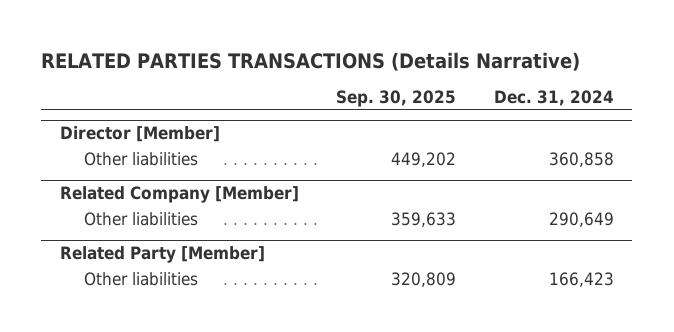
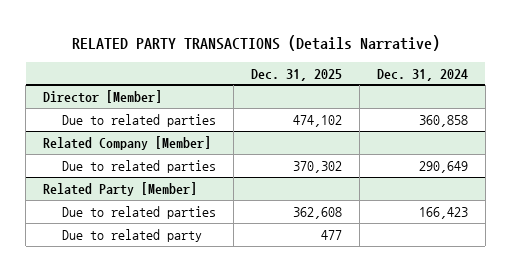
[41,51,581,71] RELATED PARTIES TRANSACTIONS (Details Narrative) -> [71,34,440,51] RELATED PARTY TRANSACTIONS (Details Narrative)
[336,90,457,108] Sep. 30, 2025 -> none
none -> [250,68,342,81] Dec. 31, 2025
[84,151,199,166] Other liabilities -> [61,113,216,127] Due to related parties
[84,211,199,226] Other liabilities -> [61,159,216,173] Due to related parties
[84,271,199,286] Other liabilities -> [61,205,216,219] Due to related parties
none -> [61,228,202,242] Due to related party

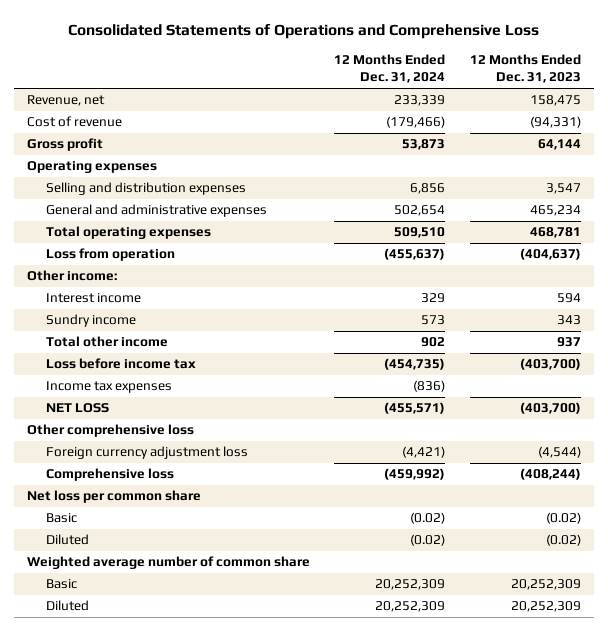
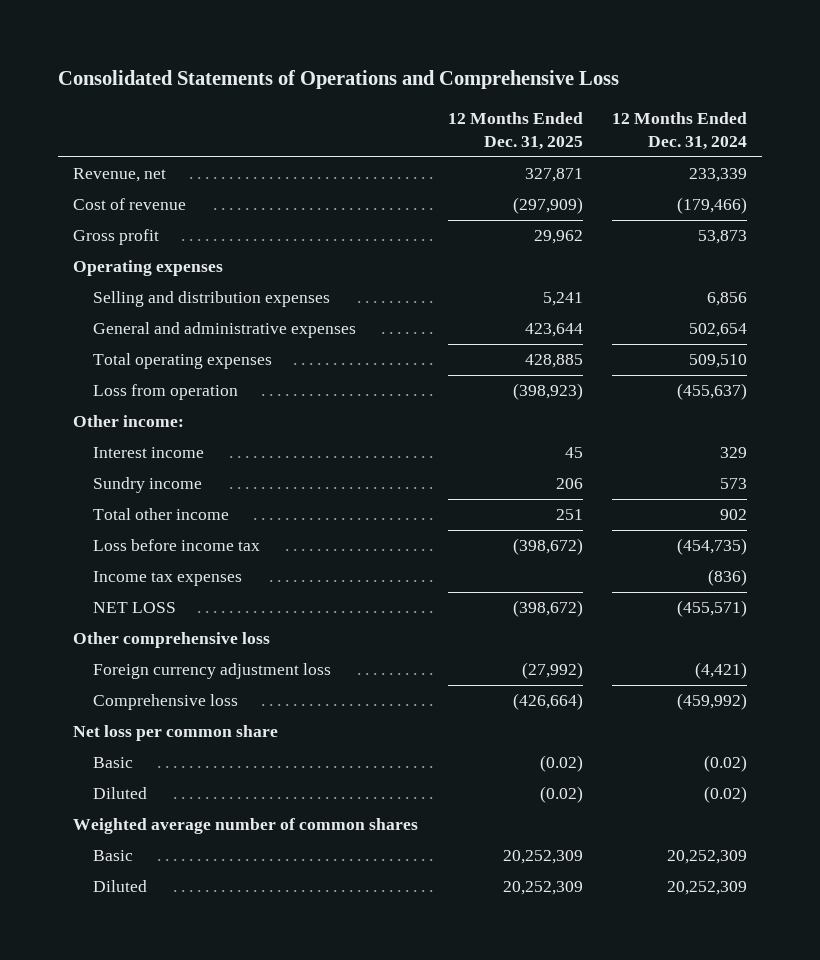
[470,54,582,84] 12 Months Ended Dec. 31, 2023 -> none
none -> [447,112,583,150] 12 Months Ended Dec. 31, 2025
[26,556,310,570] Weighted average number of common share -> [72,818,418,835] Weighted average number of common shares

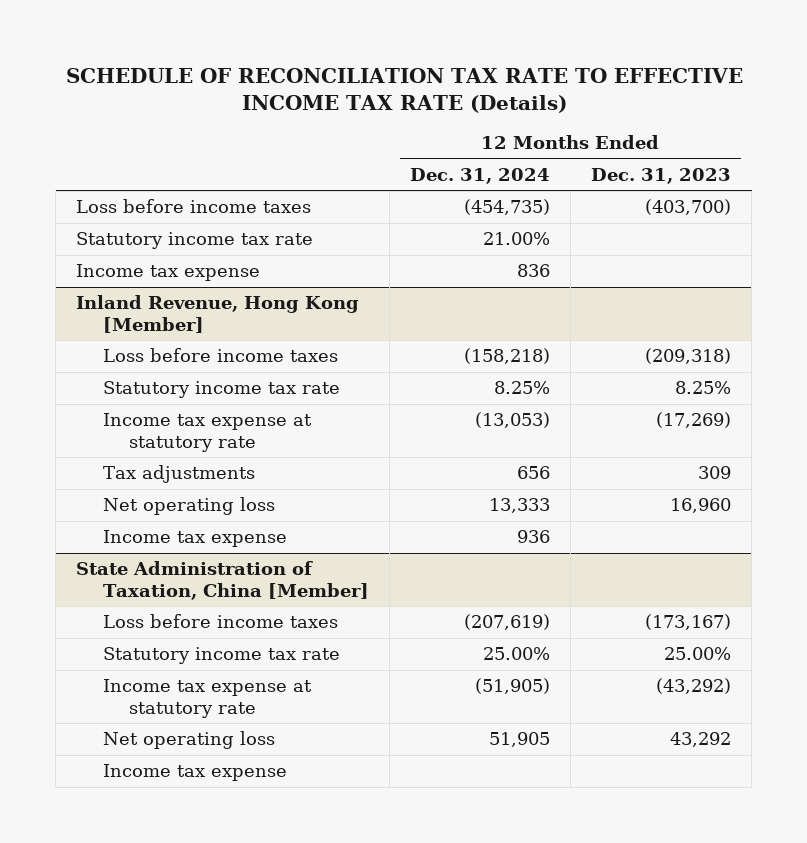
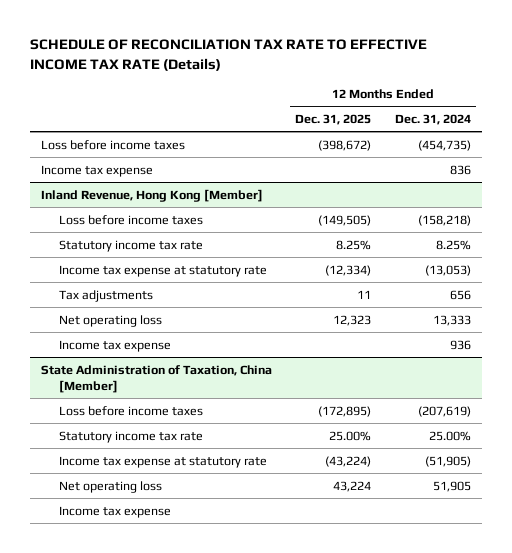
[591,167,732,184] Dec. 31, 2023 -> none
none -> [295,114,372,126] Dec. 31, 2025
[76,232,314,250] Statutory income tax rate -> none

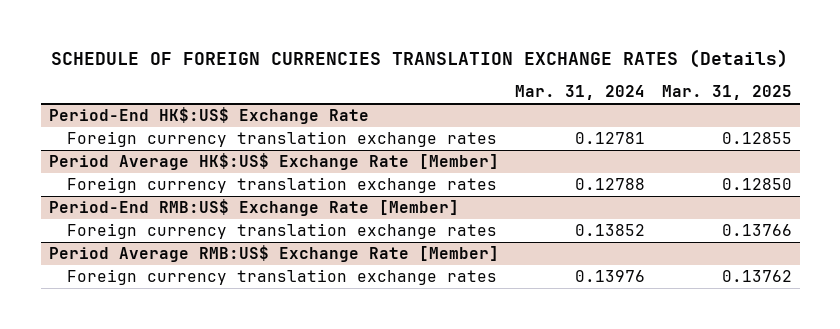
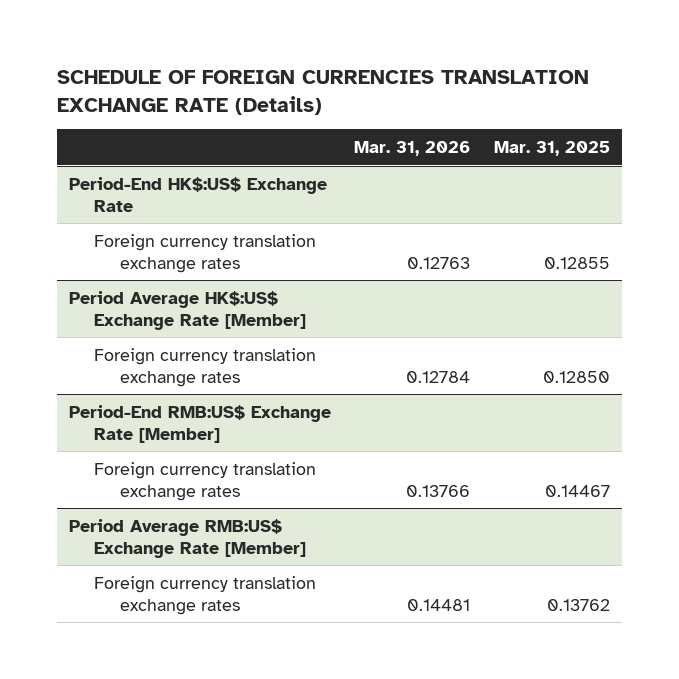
[51,48,789,68] SCHEDULE OF FOREIGN CURRENCIES TRANSLATION EXCHANGE RATES (Details) -> [56,70,589,115] SCHEDULE OF FOREIGN CURRENCIES TRANSLATION EXCHANGE RATE (Details)
[515,85,646,101] Mar. 31, 2024 -> none
none -> [354,141,471,157] Mar. 31, 2026
[721,224,792,237] 0.13766 -> [544,484,610,497] 0.14467

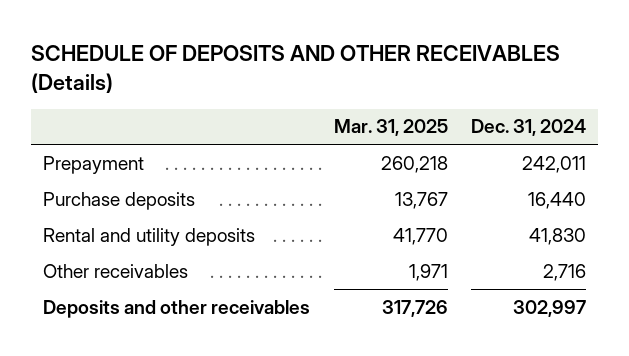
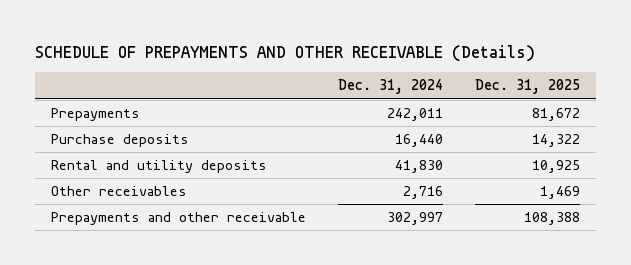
[31,44,561,93] SCHEDULE OF DEPOSITS AND OTHER RECEIVABLES (Details) -> [35,44,536,62] SCHEDULE OF PREPAYMENTS AND OTHER RECEIVABLE (Details)
[333,119,448,137] Mar. 31, 2025 -> none
none -> [474,79,580,95] Dec. 31, 2025
[43,155,145,174] Prepayment -> [51,108,141,122] Prepayments
[43,299,311,318] Deposits and other receivables -> [51,212,307,226] Prepayments and other receivable

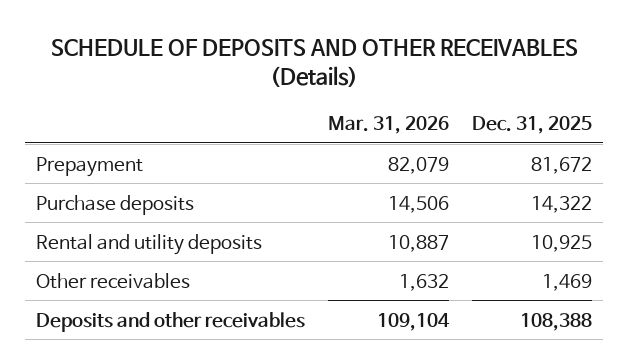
[35,44,536,62] SCHEDULE OF PREPAYMENTS AND OTHER RECEIVABLE (Details) -> [51,38,579,88] SCHEDULE OF DEPOSITS AND OTHER RECEIVABLES (Details)
[337,79,443,95] Dec. 31, 2024 -> none
none -> [328,116,450,135] Mar. 31, 2026
[51,108,141,122] Prepayments -> [36,156,144,177] Prepayment
[51,212,307,226] Prepayments and other receivable -> [36,311,306,332] Deposits and other receivables

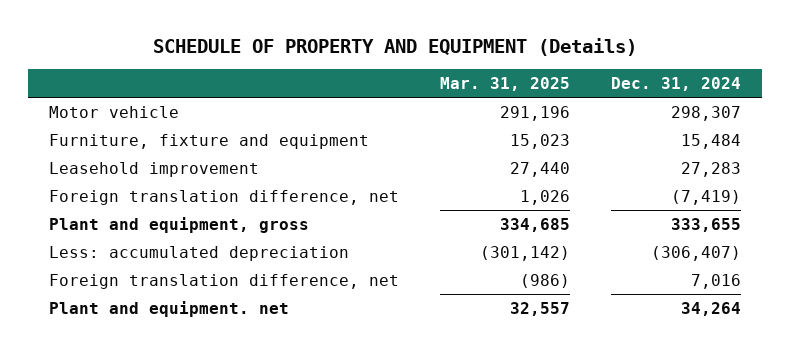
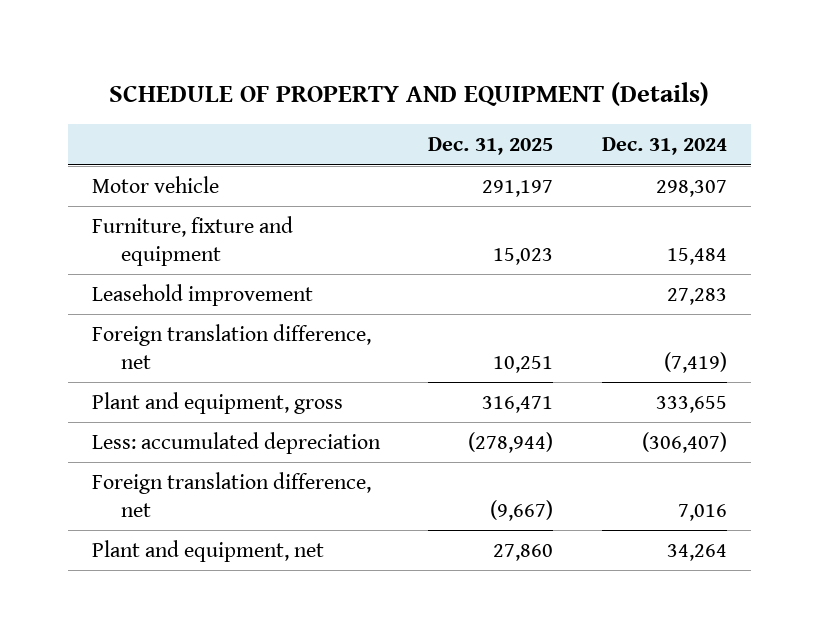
[440,76,571,91] Mar. 31, 2025 -> none
none -> [428,137,554,156] Dec. 31, 2025
[48,301,289,318] Plant and equipment. net -> [92,540,325,563] Plant and equipment, net

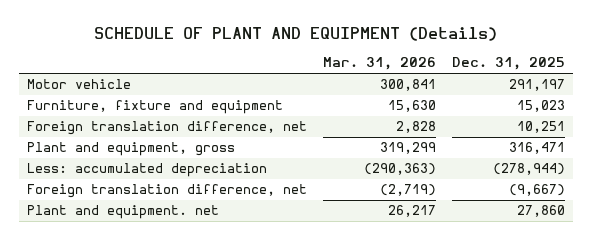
[109,82,710,107] SCHEDULE OF PROPERTY AND EQUIPMENT (Details) -> [94,27,498,42] SCHEDULE OF PLANT AND EQUIPMENT (Details)
[601,137,727,156] Dec. 31, 2024 -> none
none -> [323,57,437,71] Mar. 31, 2026
[92,284,314,307] Leasehold improvement -> none
[92,540,325,563] Plant and equipment, net -> [27,205,220,220] Plant and equipment. net

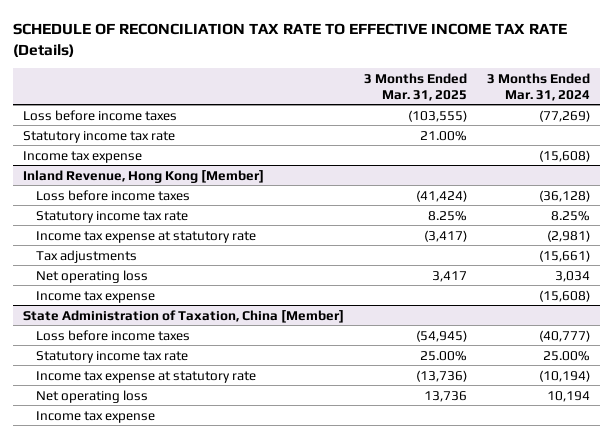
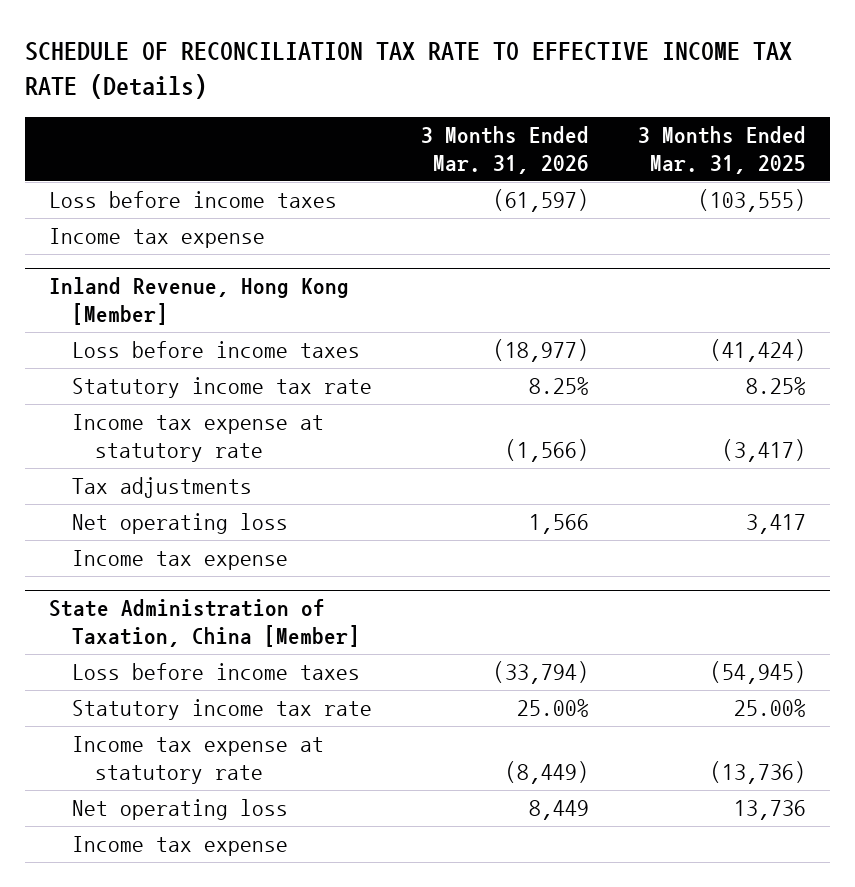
[486,72,590,101] 3 Months Ended Mar. 31, 2024 -> none
none -> [421,125,590,175] 3 Months Ended Mar. 31, 2026
[22,130,175,143] Statutory income tax rate -> none

